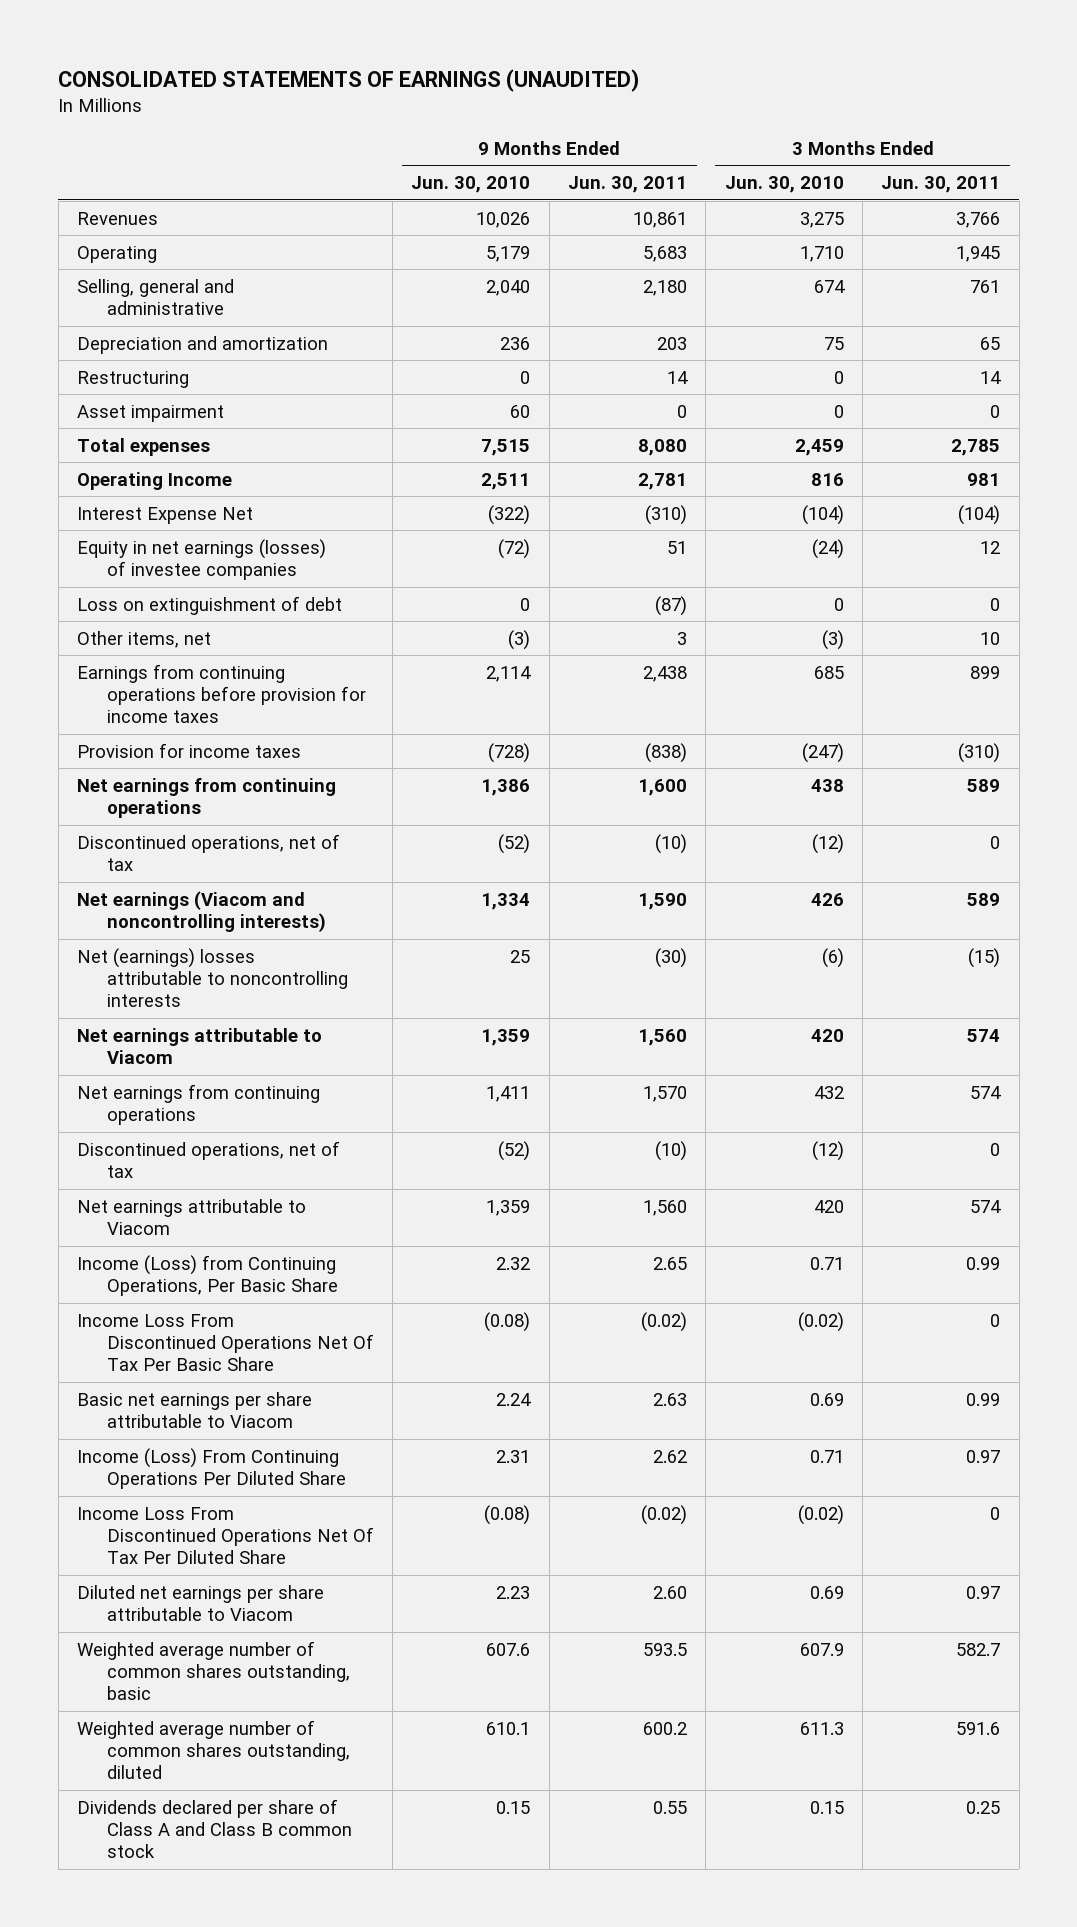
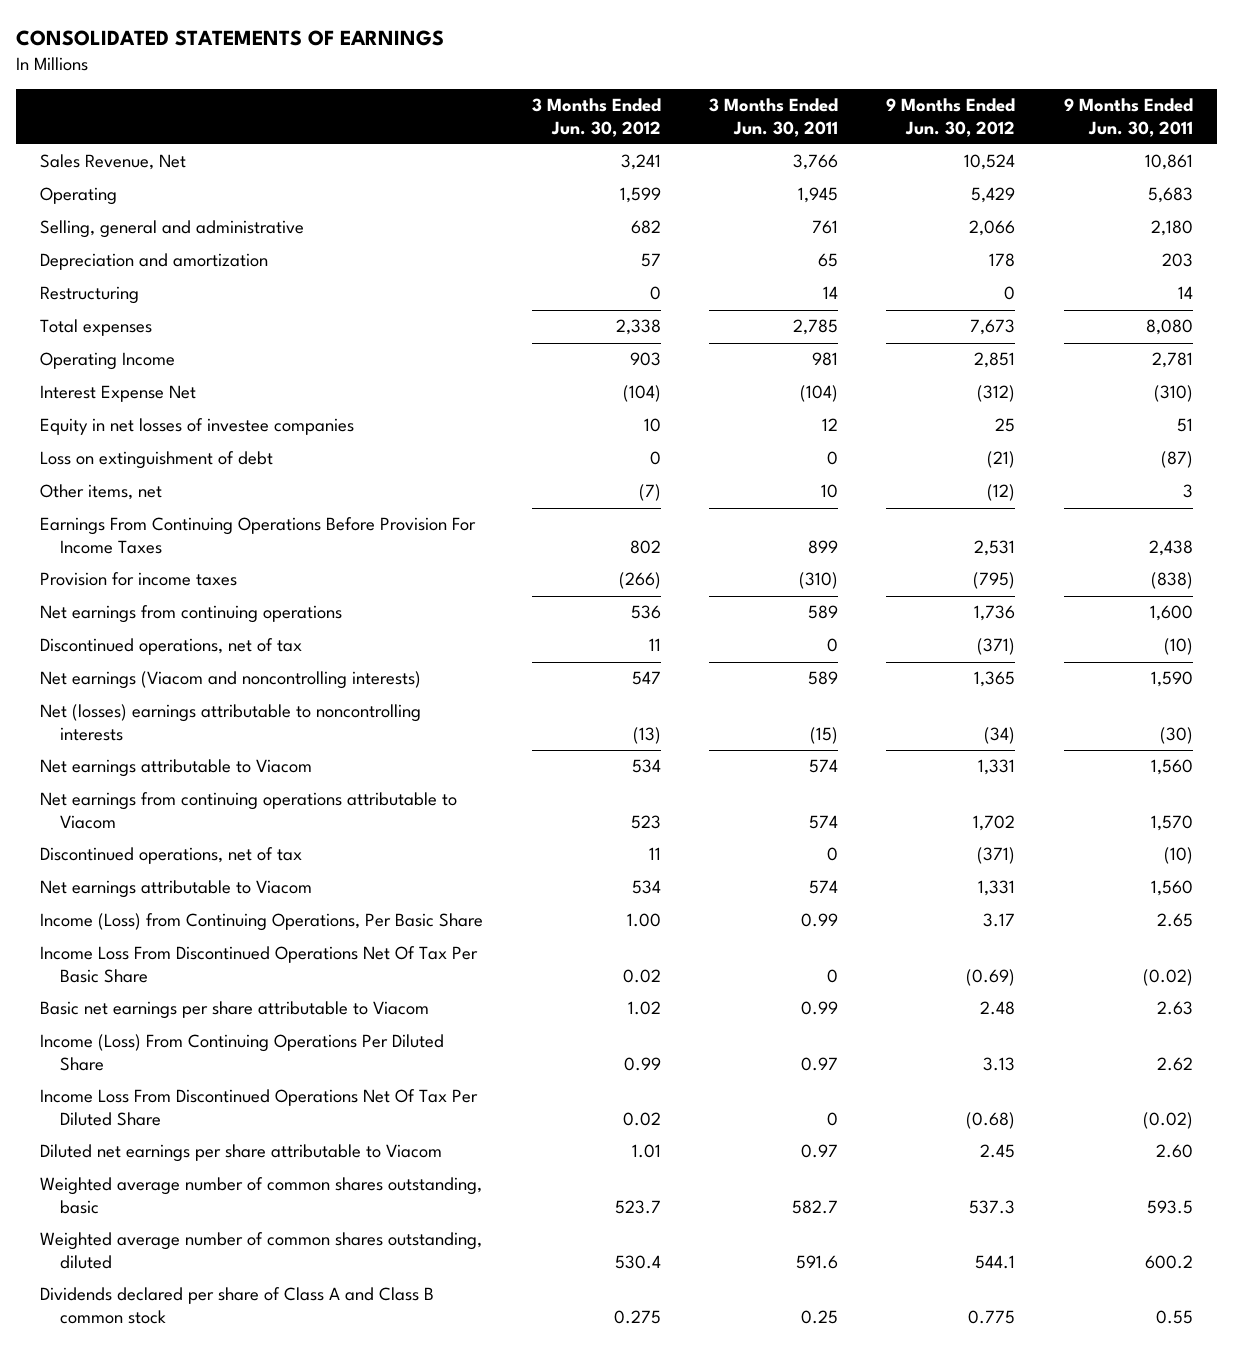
[58,69,640,93] CONSOLIDATED STATEMENTS OF EARNINGS (UNAUDITED) -> [16,30,445,47] CONSOLIDATED STATEMENTS OF EARNINGS
[411,176,531,194] Jun. 30, 2010 -> none
[724,176,844,194] Jun. 30, 2010 -> none
none -> [531,98,661,137] 3 Months Ended Jun. 30, 2012
none -> [886,98,1016,137] 9 Months Ended Jun. 30, 2012
[76,211,158,225] Revenues -> [40,154,187,171] Sales Revenue, Net
[76,404,224,422] Asset impairment -> none
[76,538,326,581] Equity in net earnings (losses) of investee companies -> [40,418,355,436] Equity in net losses of investee companies
[76,663,366,724] Earnings from continuing operations before provision for income taxes -> [40,517,477,554] Earnings From Continuing Operations Before Provision For Income Taxes
[76,947,348,1008] Net (earnings) losses attributable to noncontrolling interests -> [40,704,422,741] Net (losses) earnings attributable to noncontrolling interests
[76,1083,320,1126] Net earnings from continuing operations -> [40,792,458,829] Net earnings from continuing operations attributable to Viacom

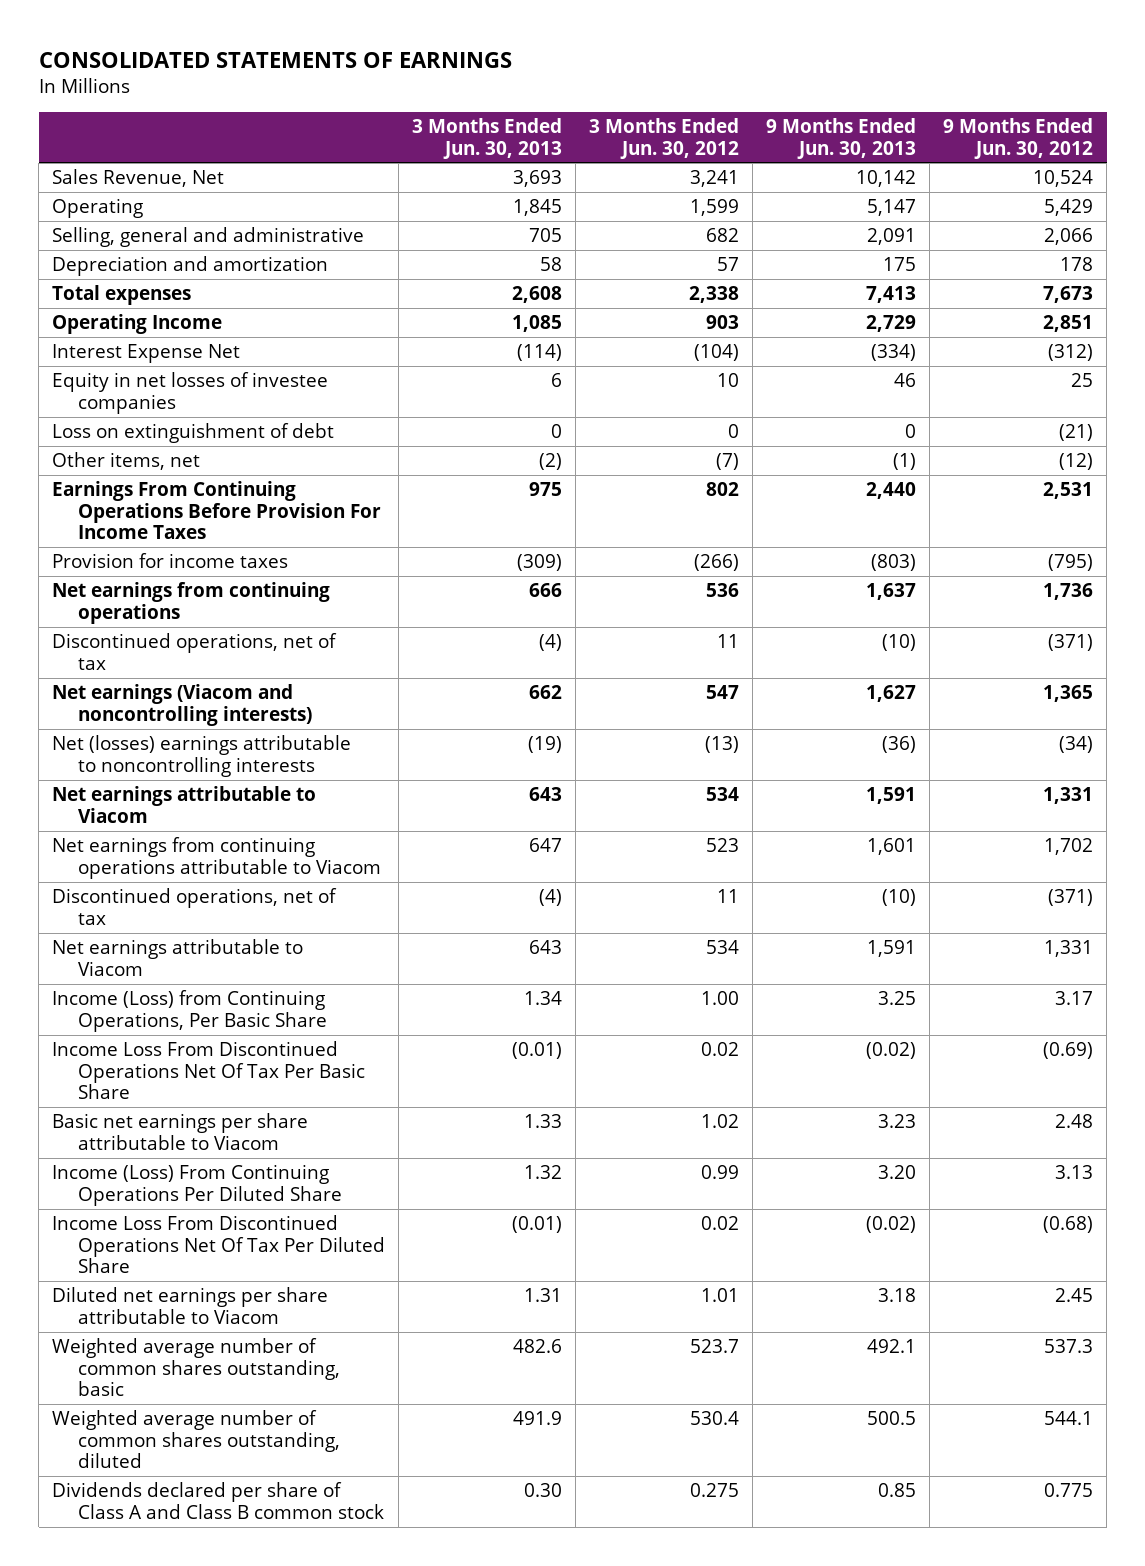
[708,98,838,137] 3 Months Ended Jun. 30, 2011 -> none
[1063,98,1193,137] 9 Months Ended Jun. 30, 2011 -> none
none -> [412,117,563,159] 3 Months Ended Jun. 30, 2013
none -> [766,117,917,159] 9 Months Ended Jun. 30, 2013
[40,286,140,305] Restructuring -> none

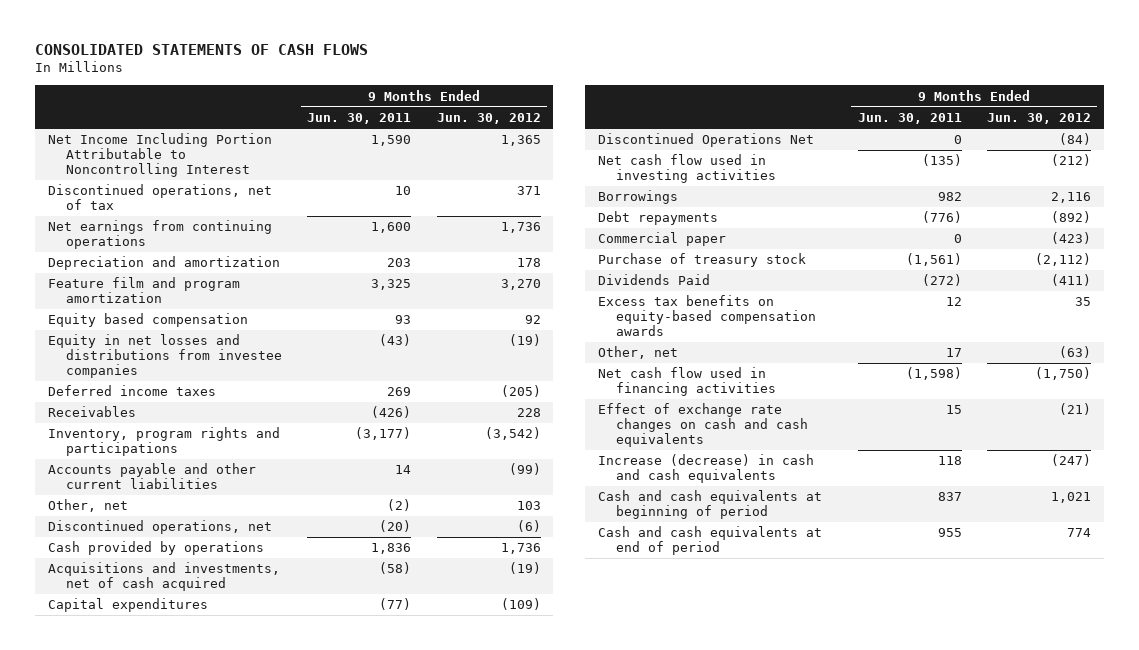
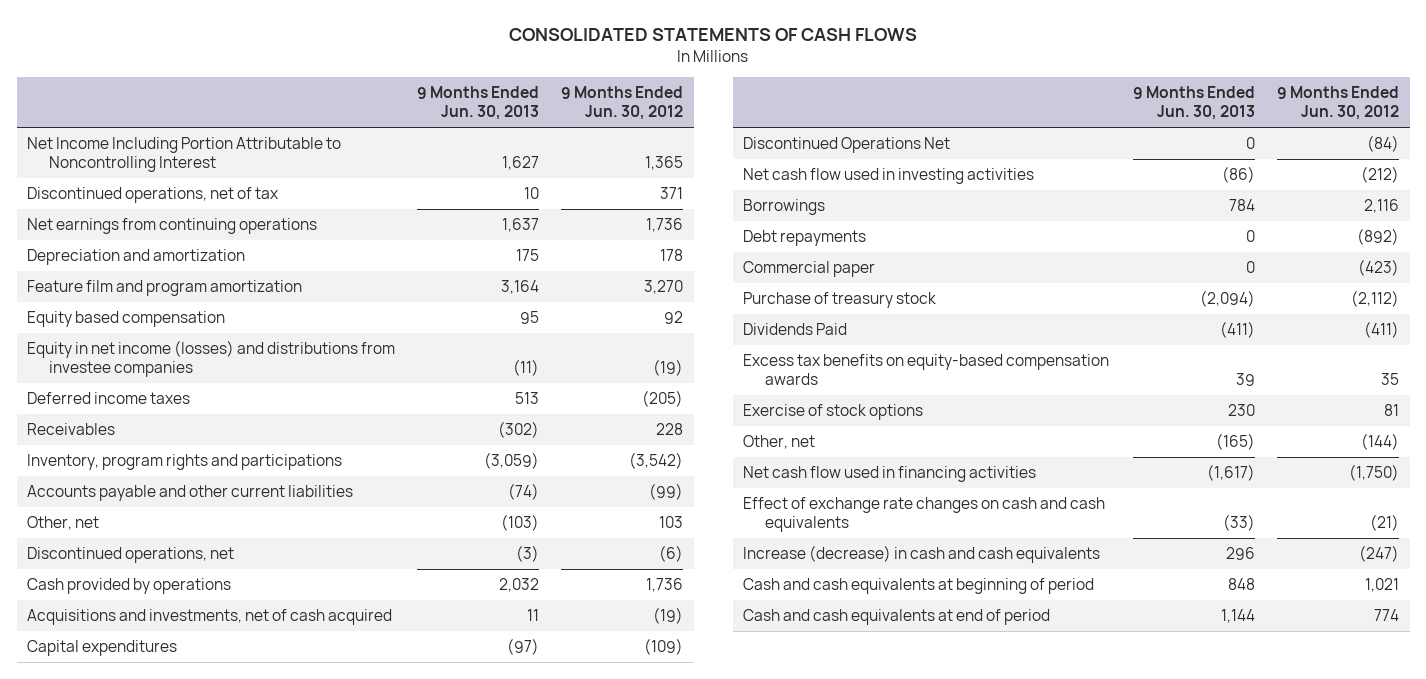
[307,113,412,125] Jun. 30, 2011 -> none
none -> [417,86,540,121] 9 Months Ended Jun. 30, 2013
[47,334,282,379] Equity in net losses and distributions from investee companies -> [27,340,396,378] Equity in net income (losses) and distributions from investee companies
none -> [743,404,924,421] Exercise of stock options
[1058,346,1091,359] (63) -> [1360,433,1399,451] (144)

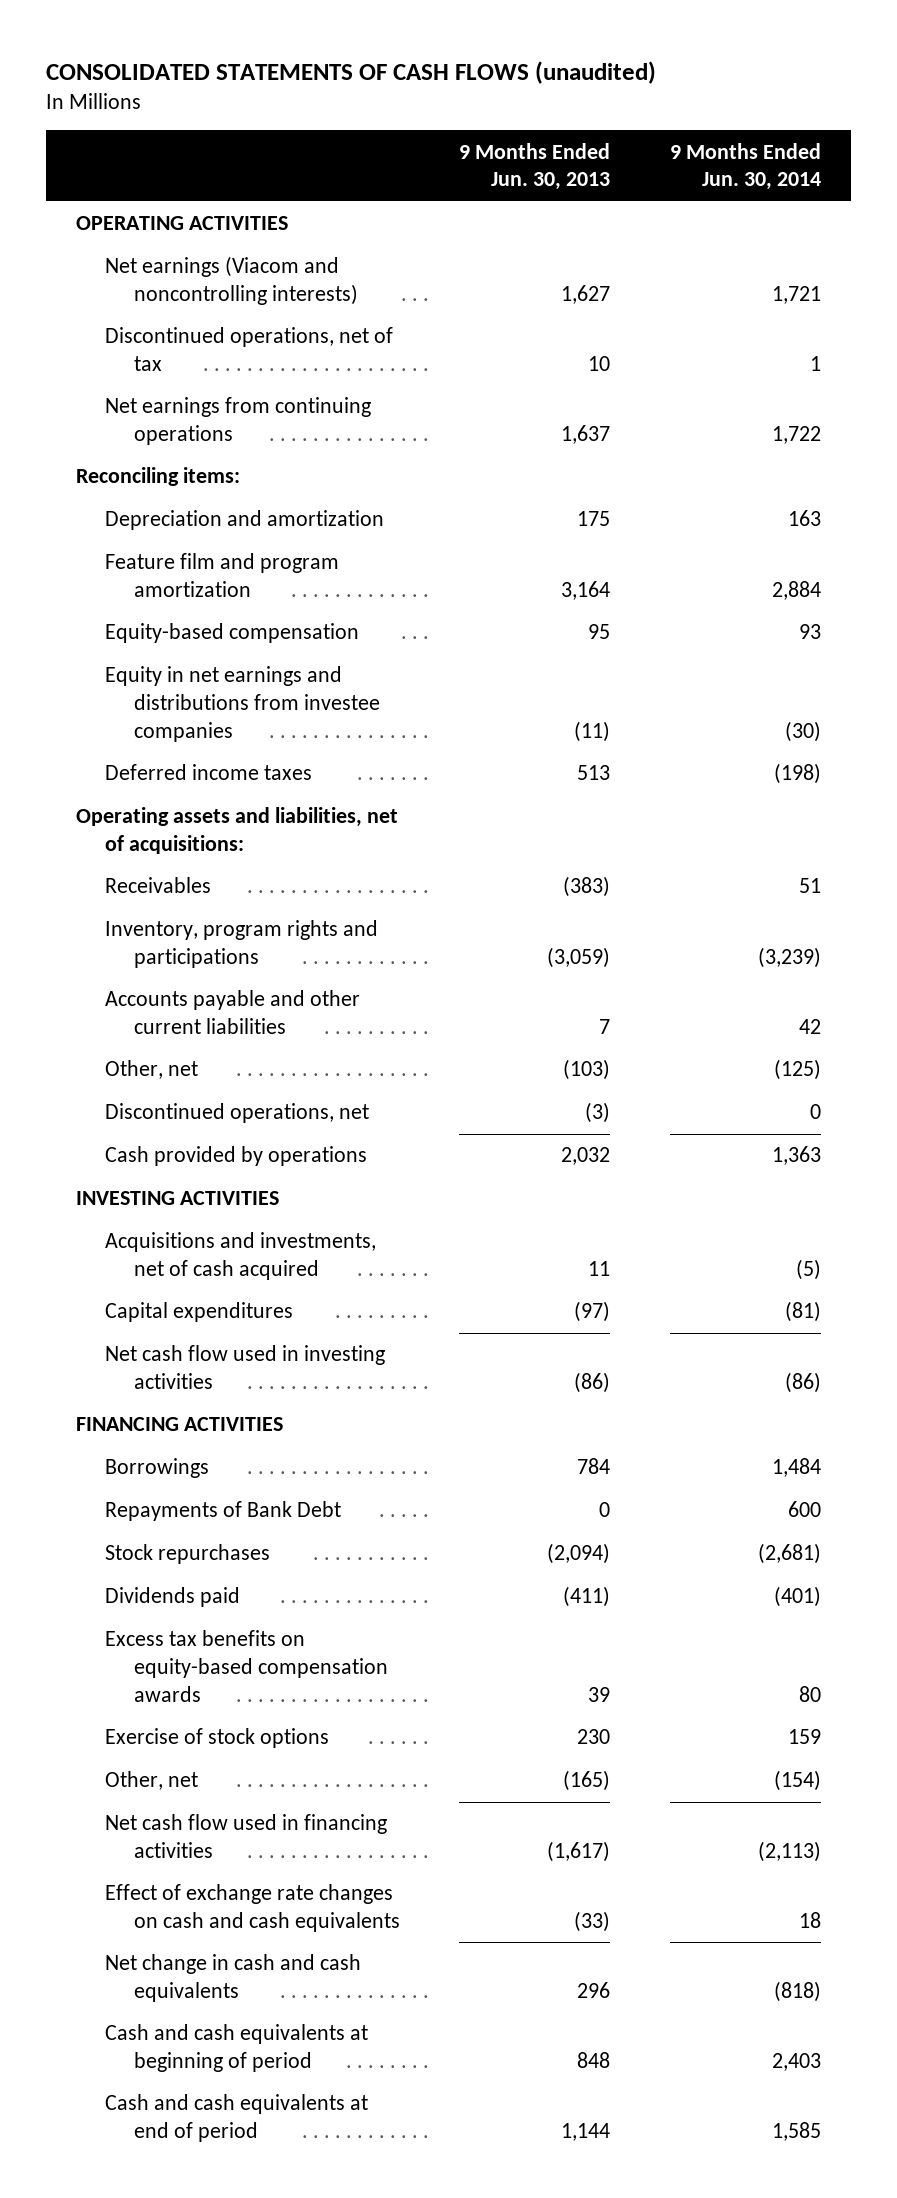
[509,27,918,41] CONSOLIDATED STATEMENTS OF CASH FLOWS -> [46,60,657,84] CONSOLIDATED STATEMENTS OF CASH FLOWS (unaudited)
[560,86,683,121] 9 Months Ended Jun. 30, 2012 -> none
none -> [669,142,821,191] 9 Months Ended Jun. 30, 2014
none -> [75,216,288,231] OPERATING ACTIVITIES
[27,137,342,173] Net Income Including Portion Attributable to Noncontrolling Interest -> [104,256,358,306] Net earnings (Viacom and noncontrolling interests)
none -> [75,467,240,487] Reconciling items:
[27,311,226,328] Equity based compensation -> [104,623,359,644] Equity-based compensation
[27,340,396,378] Equity in net income (losses) and distributions from investee companies -> [104,666,380,742] Equity in net earnings and distributions from investee companies
none -> [75,807,398,855] Operating assets and liabilities, net of acquisitions:
[498,421,540,439] (302) -> [563,876,611,898] (383)
[508,483,540,501] (74) -> [599,1019,611,1035] 7
none -> [75,1191,279,1206] INVESTING ACTIVITIES
[743,137,951,154] Discontinued Operations Net -> none
none -> [75,1417,283,1432] FINANCING ACTIVITIES
[743,261,876,278] Commercial paper -> none
[743,230,867,247] Debt repayments -> [104,1501,341,1522] Repayments of Bank Debt
[743,292,937,309] Purchase of treasury stock -> [104,1544,270,1565] Stock repurchases
[743,323,848,336] Dividends Paid -> [104,1587,240,1608] Dividends paid
[743,545,1101,564] Increase (decrease) in cash and cash equivalents -> [104,1954,361,2003] Net change in cash and cash equivalents

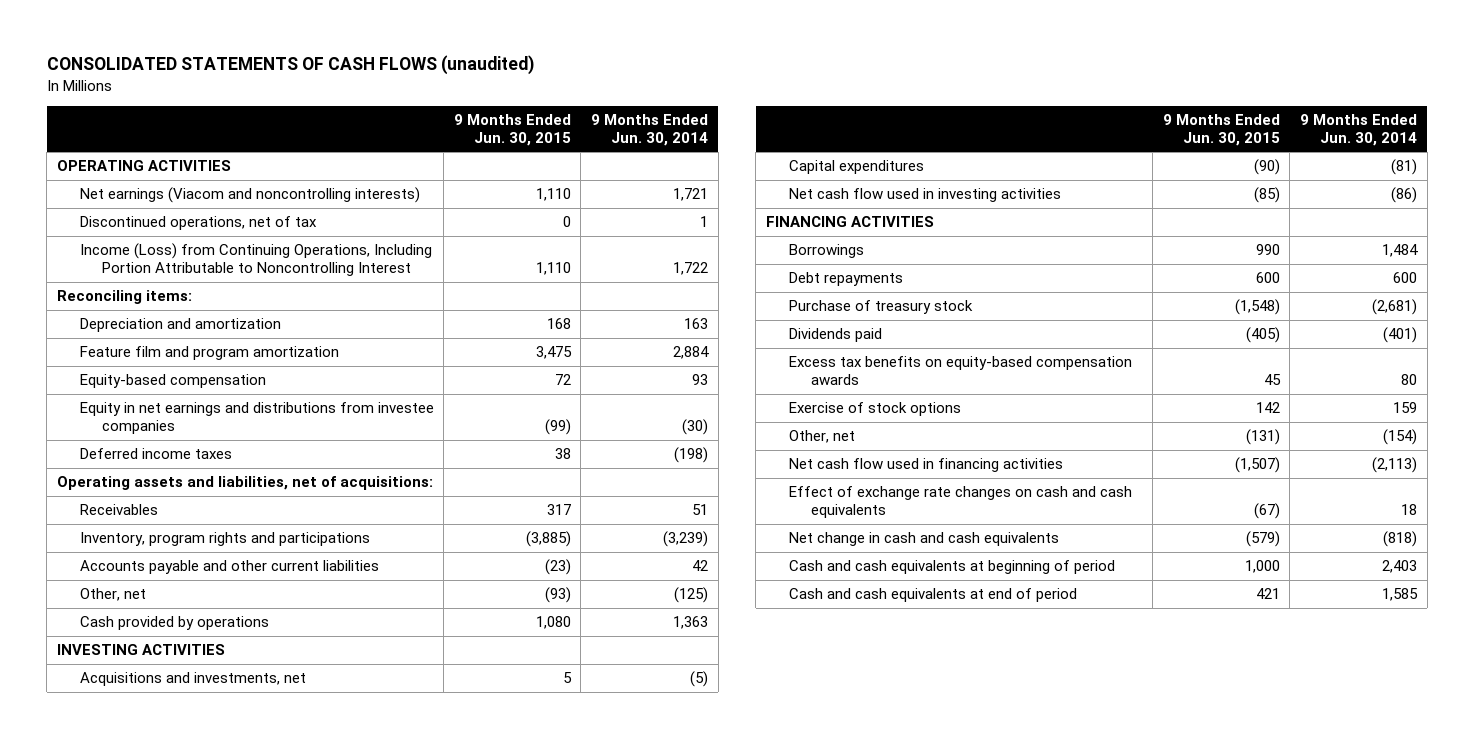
[459,142,611,191] 9 Months Ended Jun. 30, 2013 -> none
none -> [453,114,571,146] 9 Months Ended Jun. 30, 2015
[104,397,371,446] Net earnings from continuing operations -> [79,243,432,277] Income (Loss) from Continuing Operations, Including Portion Attributable to Noncontrolling Interest
[104,1103,369,1124] Discontinued operations, net -> none
[104,1232,376,1281] Acquisitions and investments, net of cash acquired -> [79,672,306,687] Acquisitions and investments, net
[104,1501,341,1522] Repayments of Bank Debt -> [788,272,903,287] Debt repayments
[104,1544,270,1565] Stock repurchases -> [788,300,973,315] Purchase of treasury stock

